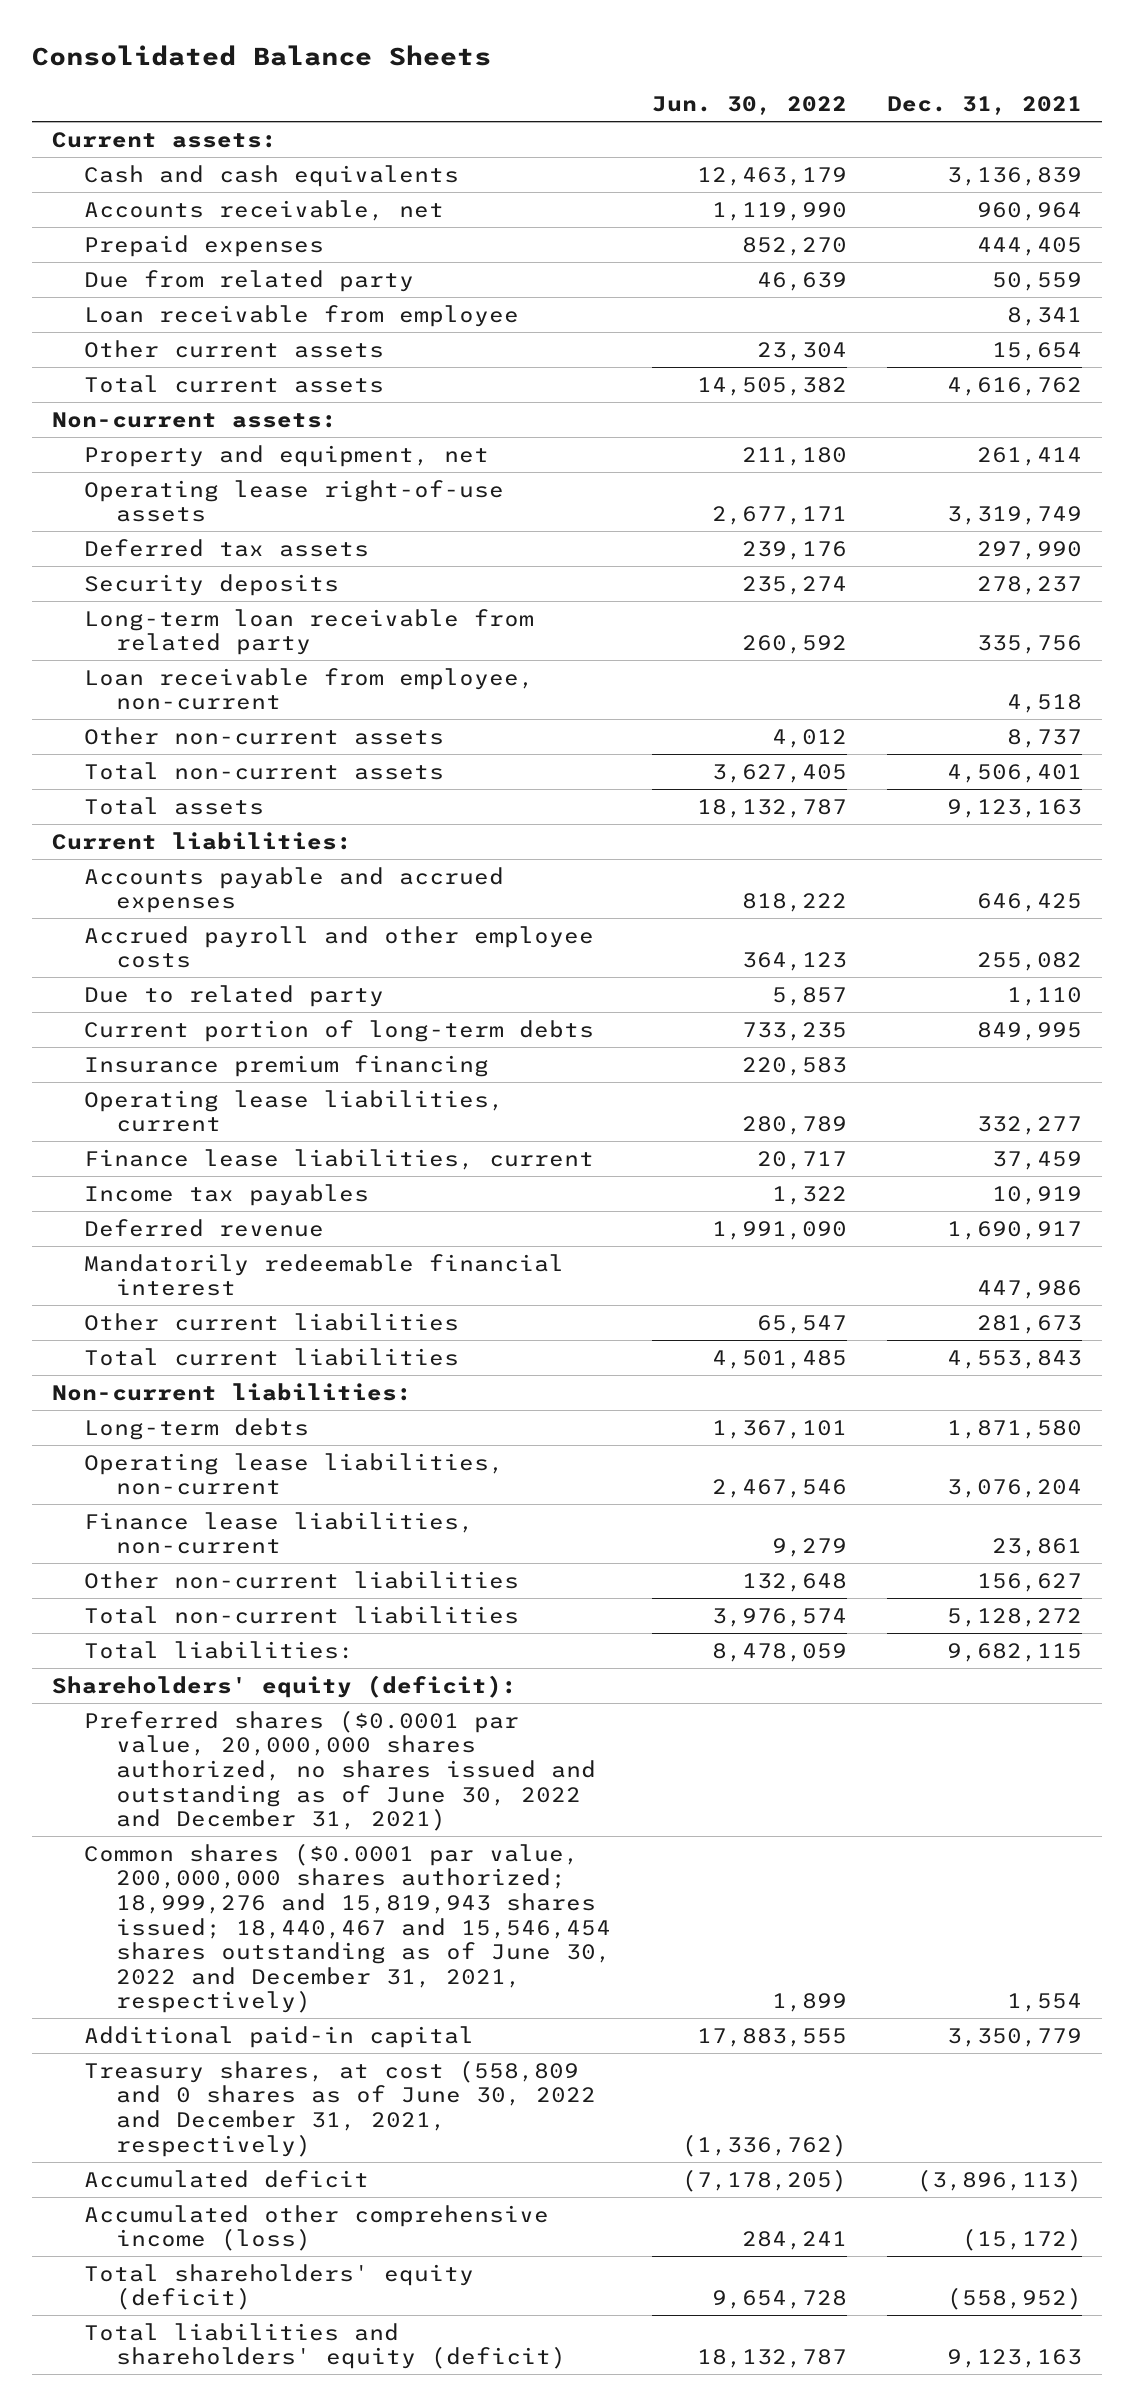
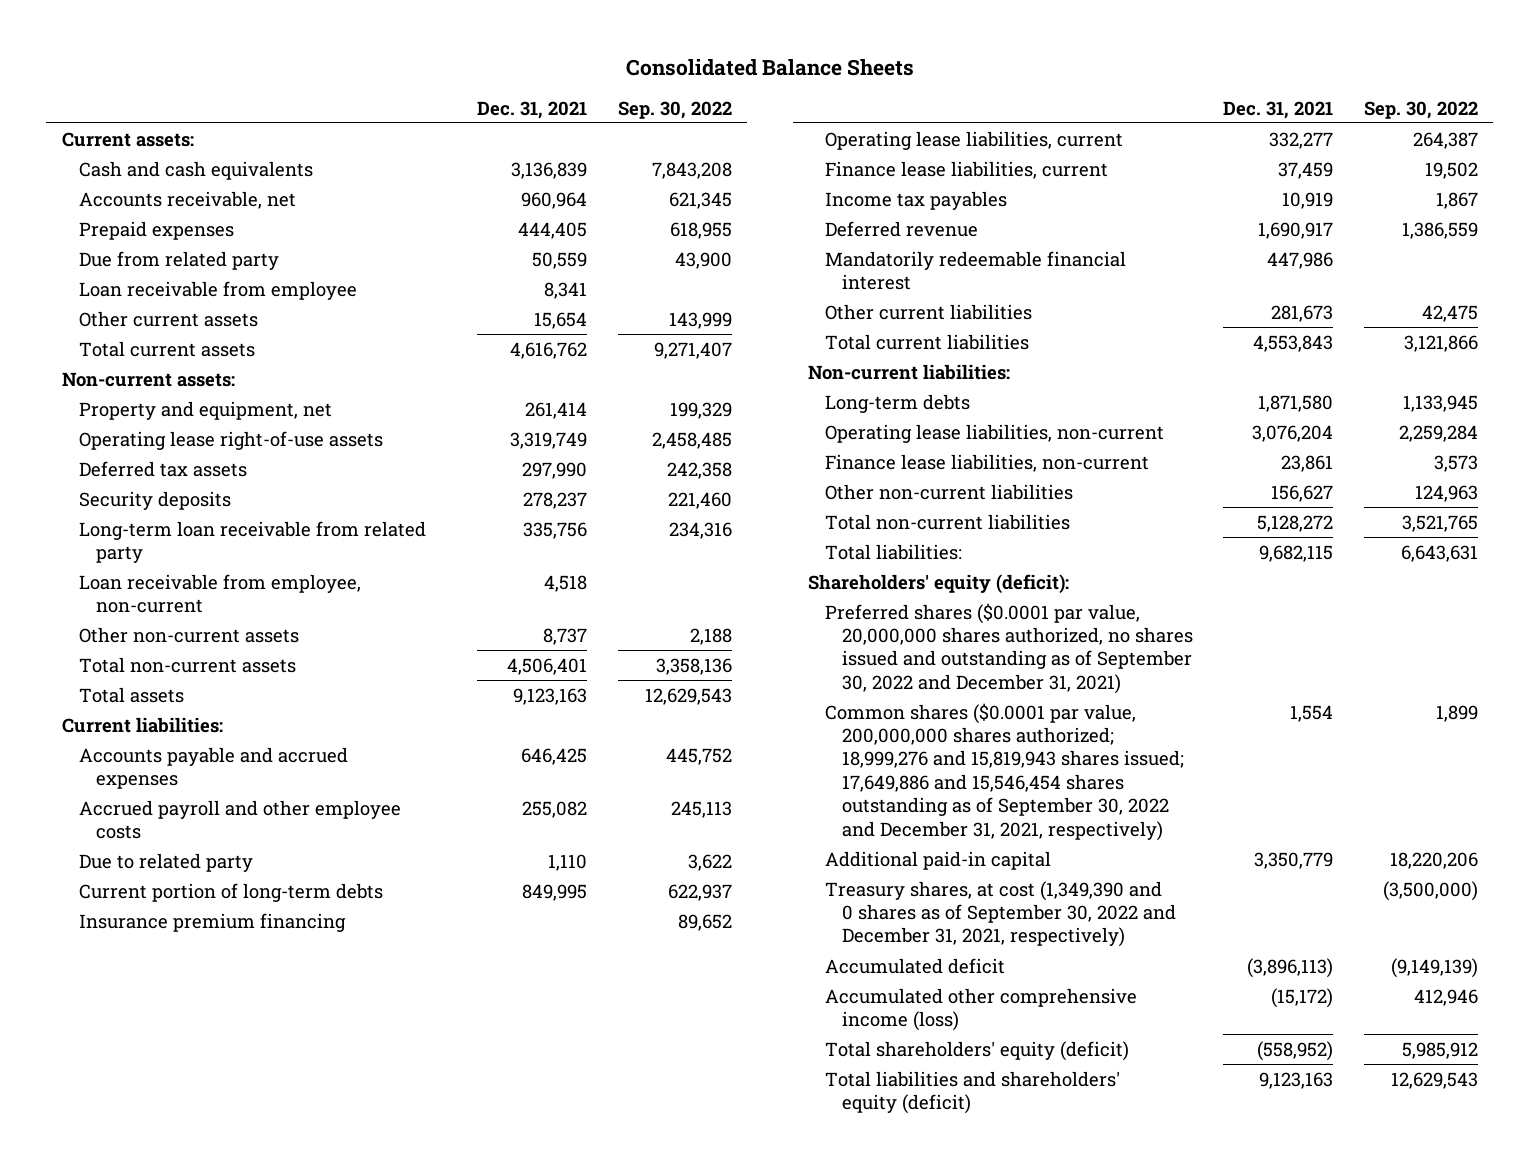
[651,96,847,116] Jun. 30, 2022 -> none
none -> [617,100,732,119] Sep. 30, 2022
[84,1709,597,1832] Preferred shares ($0.0001 par value, 20,000,000 shares authorized, no shares issued and outstanding as of June 30, 2022 and December 31, 2021) -> [824,602,1194,694] Preferred shares ($0.0001 par value, 20,000,000 shares authorized, no shares issued and outstanding as of September 30, 2022 and December 31, 2021)
[84,1842,612,2014] Common shares ($0.0001 par value, 200,000,000 shares authorized; 18,999,276 and 15,819,943 shares issued; 18,440,467 and 15,546,454 shares outstanding as of June 30, 2022 and December 31, 2021, respectively) -> [824,702,1185,841] Common shares ($0.0001 par value, 200,000,000 shares authorized; 18,999,276 and 15,819,943 shares issued; 17,649,886 and 15,546,454 shares outstanding as of September 30, 2022 and December 31, 2021, respectively)
[84,2059,597,2157] Treasury shares, at cost (558,809 and 0 shares as of June 30, 2022 and December 31, 2021, respectively) -> [824,880,1177,948] Treasury shares, at cost (1,349,390 and 0 shares as of September 30, 2022 and December 31, 2021, respectively)

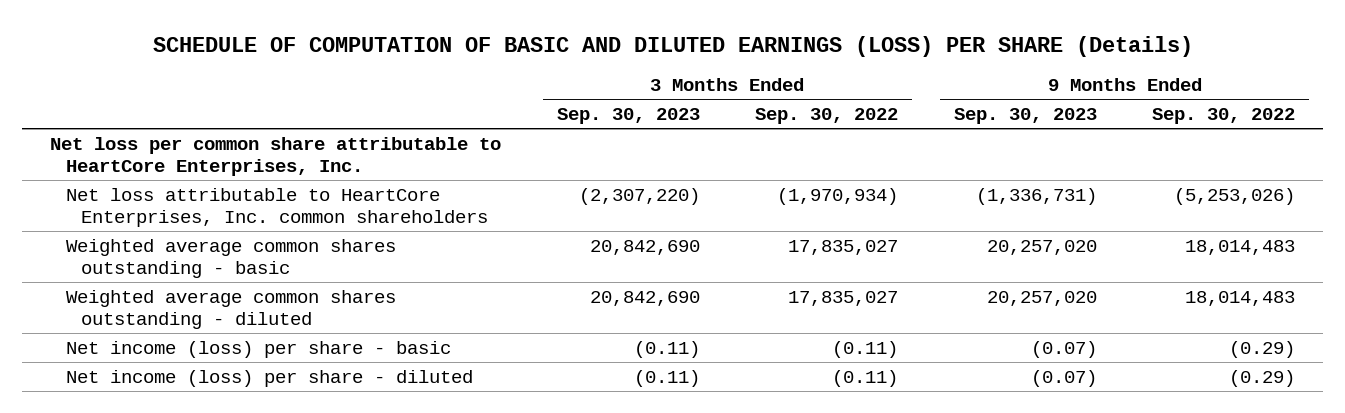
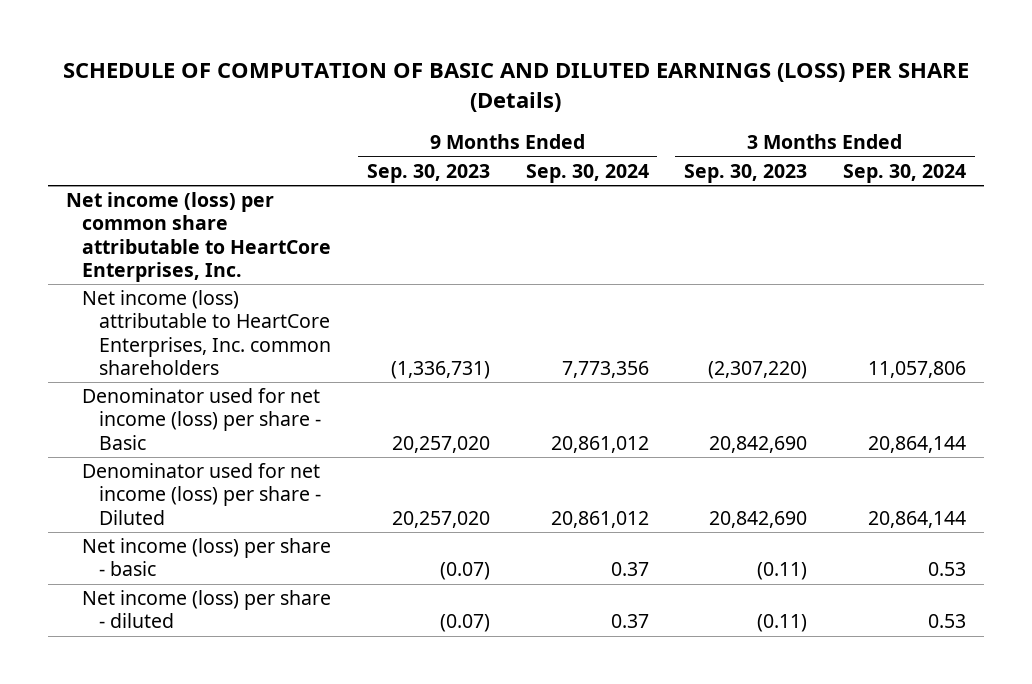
[755,108,899,125] Sep. 30, 2022 -> none
[1152,108,1296,125] Sep. 30, 2022 -> none
none -> [525,163,649,183] Sep. 30, 2024
none -> [842,163,966,183] Sep. 30, 2024
[49,136,501,177] Net loss per common share attributable to HeartCore Enterprises, Inc. -> [66,192,332,282] Net income (loss) per common share attributable to HeartCore Enterprises, Inc.
[65,187,489,228] Net loss attributable to HeartCore Enterprises, Inc. common shareholders -> [82,290,331,375] Net income (loss) attributable to HeartCore Enterprises, Inc. common shareholders
[65,238,396,279] Weighted average common shares outstanding - basic -> [82,388,321,450] Denominator used for net income (loss) per share - Basic
[65,289,396,330] Weighted average common shares outstanding - diluted -> [82,463,321,525] Denominator used for net income (loss) per share - Diluted

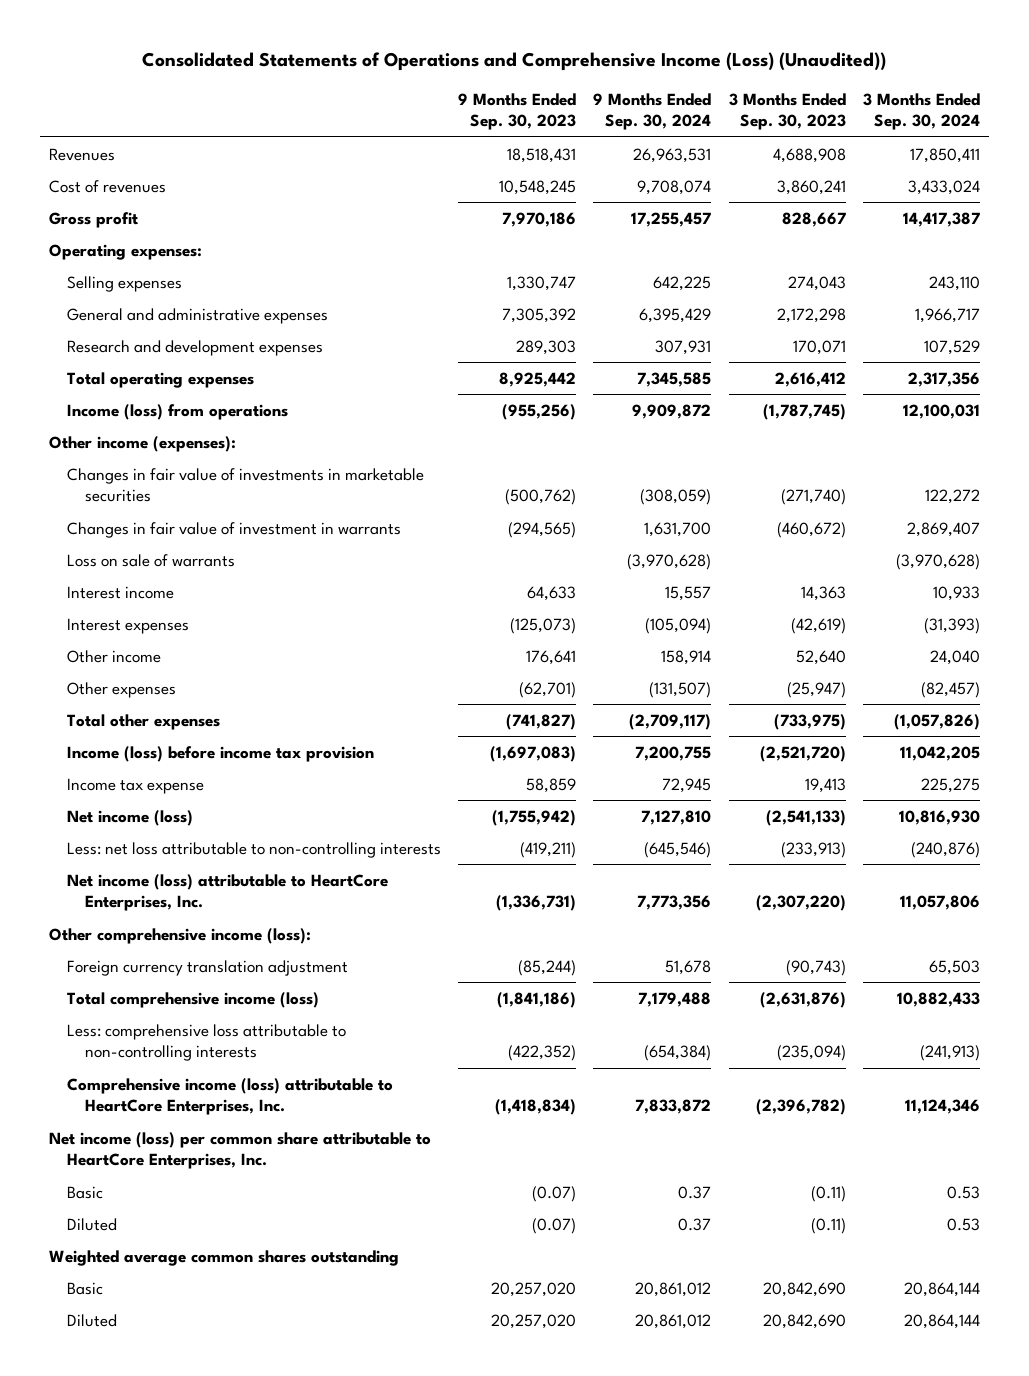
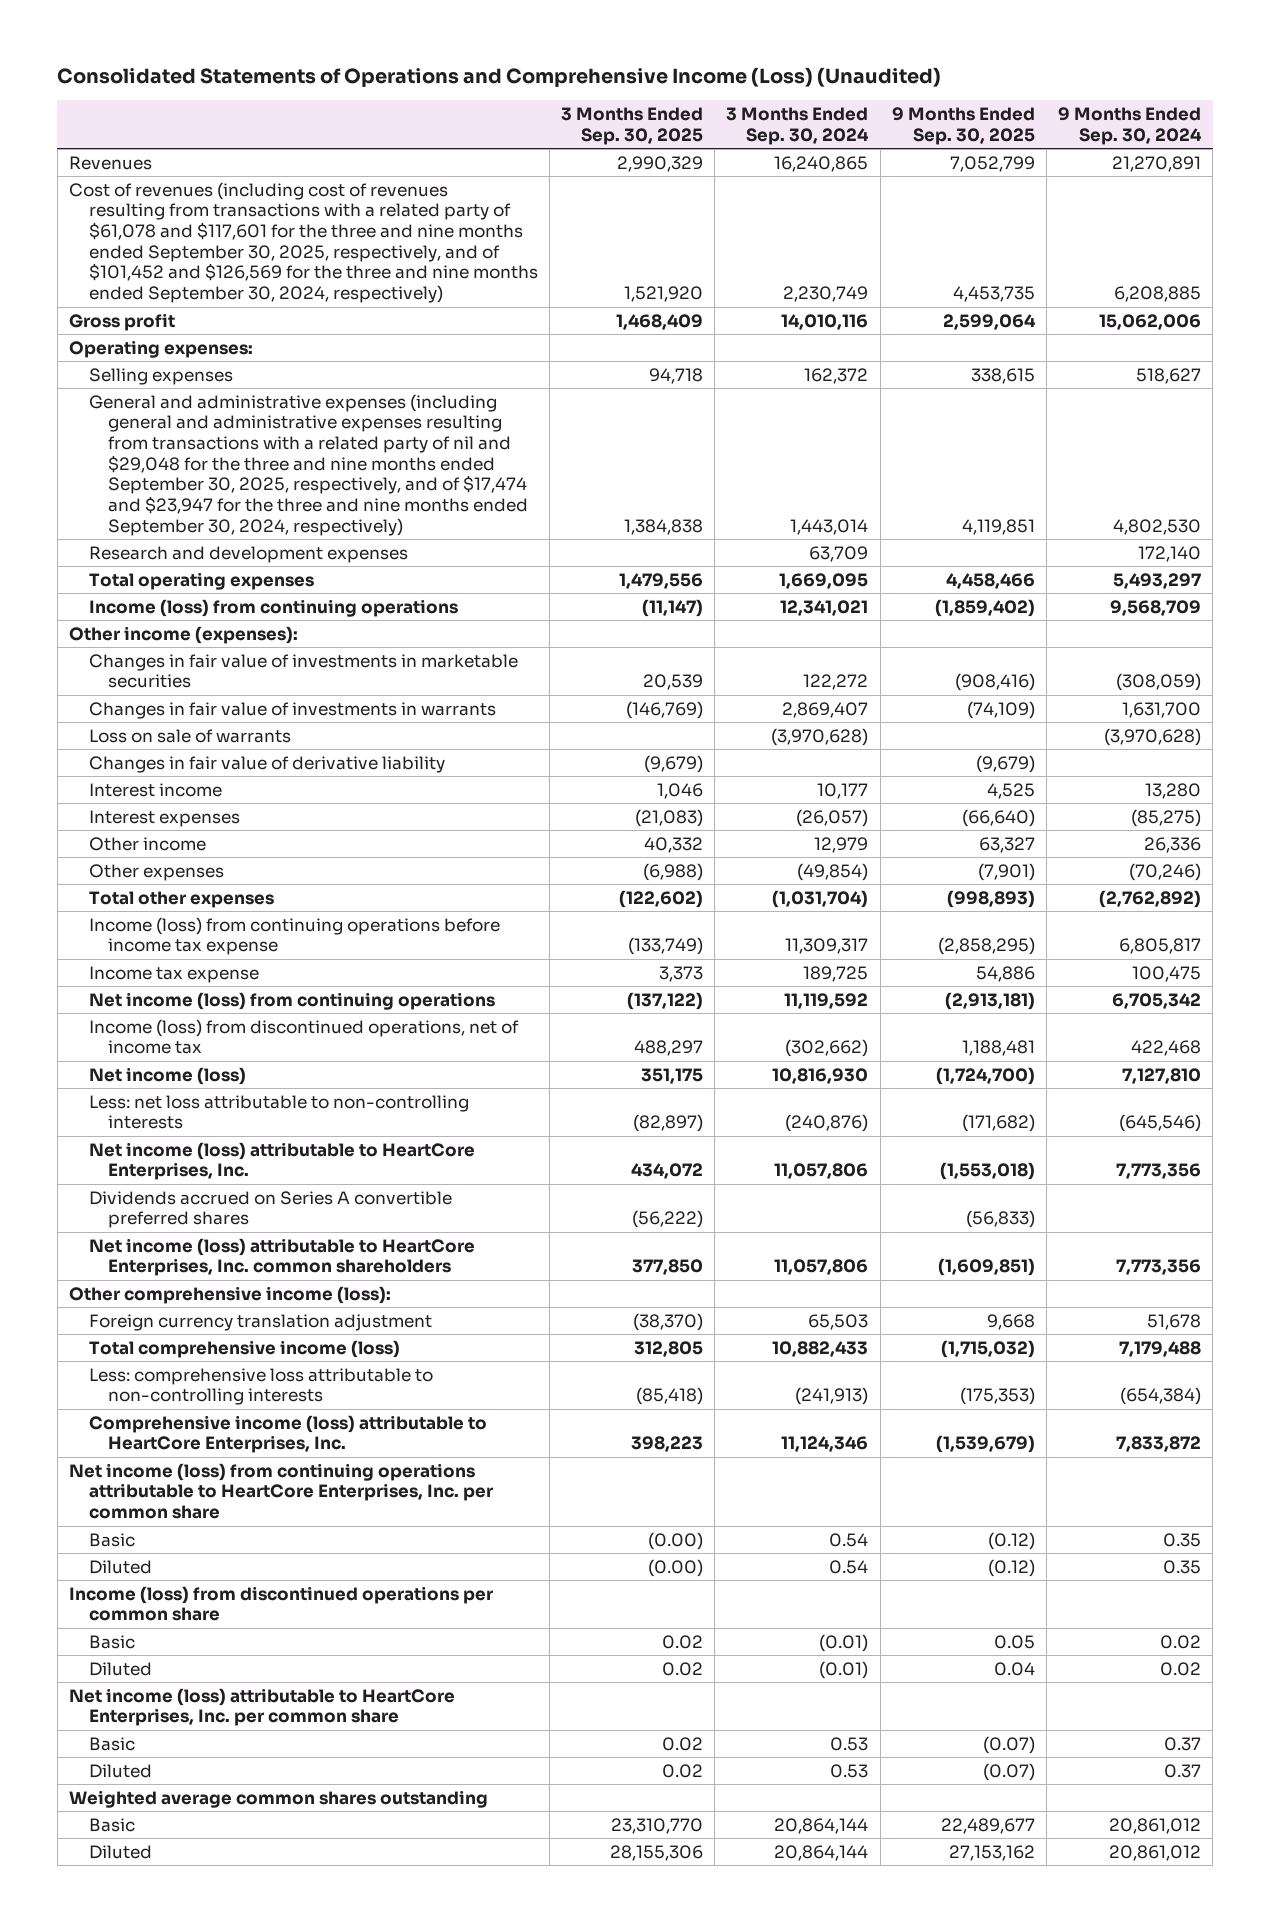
[142,52,887,72] Consolidated Statements of Operations and Comprehensive Income (Loss) (Unaudited)) -> [57,67,942,88] Consolidated Statements of Operations and Comprehensive Income (Loss) (Unaudited)
[457,93,576,131] 9 Months Ended Sep. 30, 2023 -> none
[728,93,846,131] 3 Months Ended Sep. 30, 2023 -> none
none -> [561,107,704,145] 3 Months Ended Sep. 30, 2025
none -> [891,107,1035,145] 9 Months Ended Sep. 30, 2025
[48,179,166,193] Cost of revenues -> none
[633,147,712,163] 26,963,531 -> [1112,155,1202,172] 21,270,891
[910,147,981,163] 17,850,411 -> [774,155,869,172] 16,240,865
none -> [69,181,538,304] Cost of revenues (including cost of revenues resulting from transactions with a related party of $61,078 and $117,601 for the three and nine months ended September 30, 2025, respectively, and of $101,452 and $126,569 for the three and nine months ended September 30, 2024, respectively)
[631,211,712,227] 17,255,457 -> [1099,313,1202,330] 15,062,006
[903,211,981,227] 14,417,387 -> [781,313,869,330] 14,010,116
[66,307,328,324] General and administrative expenses -> none
[653,275,712,291] 642,225 -> [1136,367,1202,384] 518,627
[929,275,981,291] 243,110 -> [804,367,869,384] 162,372
none -> [88,393,529,536] General and administrative expenses (including general and administrative expenses resulting from transactions with a related party of nil and $29,048 for the three and nine months ended September 30, 2025, respectively, and of $17,474 and $23,947 for the three and nine months ended September 30, 2024, respectively)
[655,339,712,355] 307,931 -> [1138,545,1202,562] 172,140
[924,339,981,355] 107,529 -> [809,545,869,562] 63,709
[637,371,712,387] 7,345,585 -> [1113,572,1202,589] 5,493,297
[908,371,981,387] 2,317,356 -> [779,572,869,589] 1,669,095
[66,403,288,420] Income (loss) from operations -> [88,598,458,617] Income (loss) from continuing operations
[632,403,712,419] 9,909,872 -> [1110,599,1202,616] 9,568,709
[903,403,981,419] 12,100,031 -> [780,599,869,616] 12,341,021
[66,521,401,538] Changes in fair value of investment in warrants -> [88,701,496,719] Changes in fair value of investments in warrants
none -> [88,755,445,773] Changes in fair value of derivative liability
[665,585,712,601] 15,557 -> [1145,782,1202,799] 13,280
[933,585,981,601] 10,933 -> [817,782,869,799] 10,177
[645,617,712,634] (105,094) -> [1131,808,1202,827] (85,275)
[924,617,981,634] (31,393) -> [796,808,869,827] (26,057)
[661,649,712,665] 158,914 -> [1144,836,1202,853] 26,336
[930,649,981,665] 24,040 -> [814,836,869,853] 12,979
[649,681,712,698] (131,507) -> [1129,862,1202,881] (70,246)
[921,681,981,698] (82,457) -> [797,862,869,881] (49,854)
[629,713,712,730] (2,709,117) -> [1099,889,1202,908] (2,762,892)
[894,713,981,730] (1,057,826) -> [772,889,869,908] (1,031,704)
[66,745,374,762] Income (loss) before income tax provision -> [88,916,500,956] Income (loss) from continuing operations before income tax expense
[635,745,712,761] 7,200,755 -> [1119,938,1202,955] 6,805,817
[900,745,981,761] 11,042,205 -> [785,938,869,955] 11,309,317
[662,777,712,793] 72,945 -> [1132,965,1202,982] 100,475
[921,777,981,793] 225,275 -> [803,965,869,982] 189,725
none -> [88,991,495,1010] Net income (loss) from continuing operations
none -> [88,1018,519,1055] Income (loss) from discontinued operations, net of income tax
none -> [88,1190,452,1229] Dividends accrued on Series A convertible preferred shares
none -> [88,1237,475,1277] Net income (loss) attributable to HeartCore Enterprises, Inc. common shareholders
none -> [69,1462,493,1520] Net income (loss) from continuing operations attributable to HeartCore Enterprises, Inc. per common share
none -> [88,1532,135,1547] Basic
none -> [88,1559,152,1574] Diluted
none -> [69,1585,494,1622] Income (loss) from discontinued operations per common share
none -> [88,1634,135,1649] Basic
none -> [88,1661,152,1676] Diluted
[48,1131,431,1170] Net income (loss) per common share attributable to HeartCore Enterprises, Inc. -> [69,1687,456,1727] Net income (loss) attributable to HeartCore Enterprises, Inc. per common share

